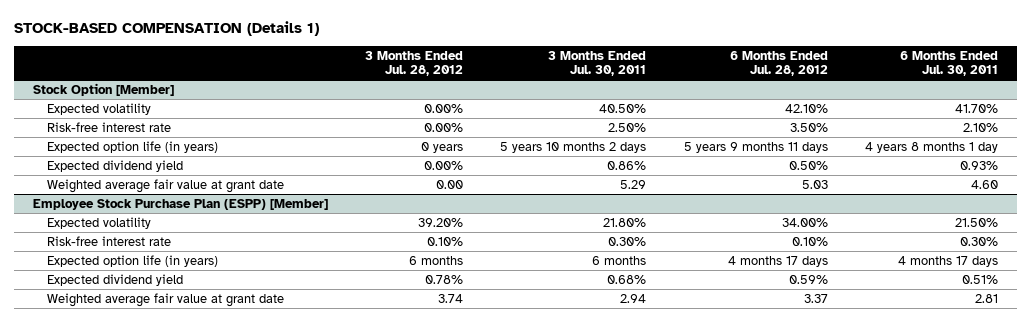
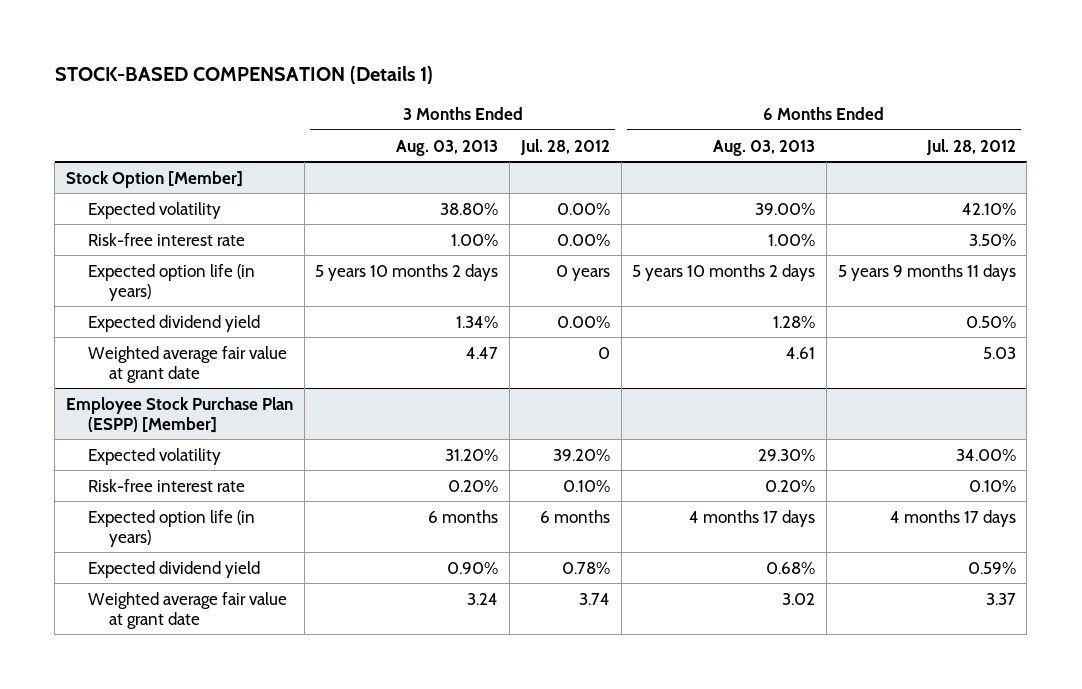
[548,50,647,77] 3 Months Ended Jul. 30, 2011 -> none
[900,50,999,77] 6 Months Ended Jul. 30, 2011 -> none
none -> [396,139,499,156] Aug. 03, 2013
none -> [713,139,816,156] Aug. 03, 2013
[436,179,464,189] 0.00 -> [597,346,610,359] 0

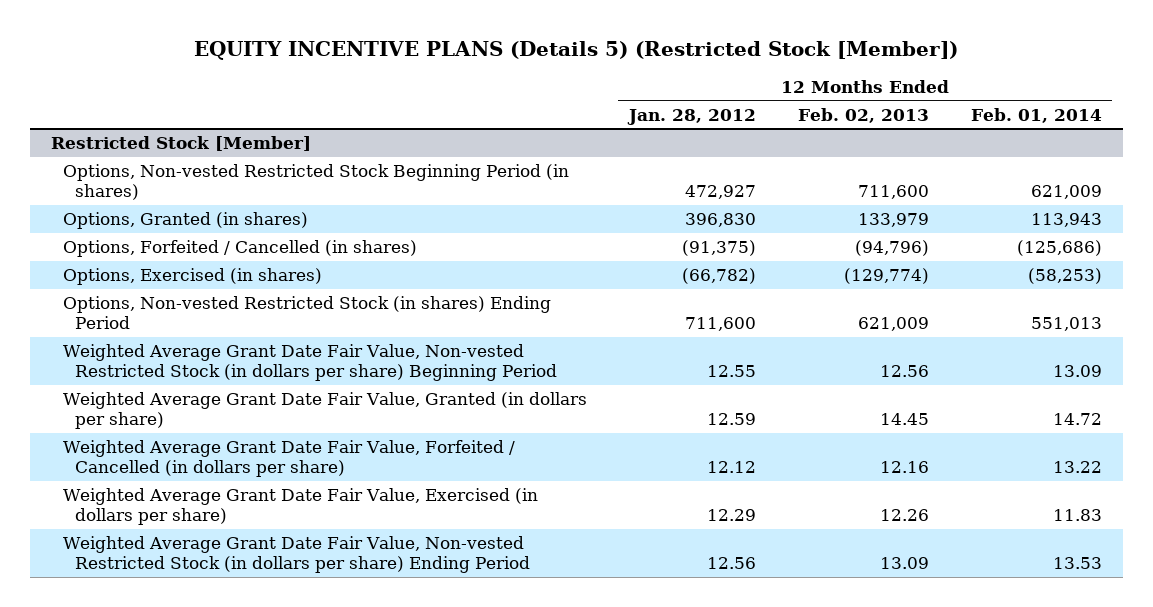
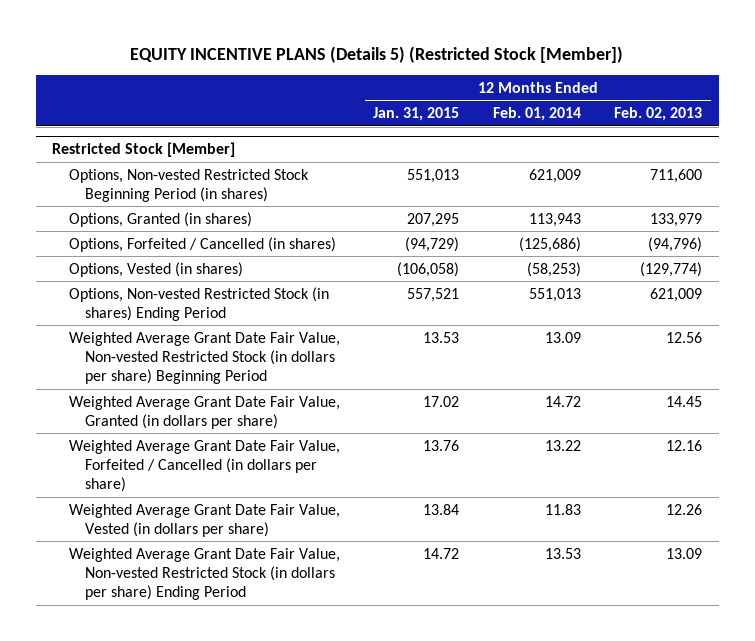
[626,108,756,125] Jan. 28, 2012 -> none
none -> [373,106,460,121] Jan. 31, 2015
[63,268,323,286] Options, Exercised (in shares) -> [68,261,243,277] Options, Vested (in shares)
[63,488,539,525] Weighted Average Grant Date Fair Value, Exercised (in dollars per share) -> [68,503,340,537] Weighted Average Grant Date Fair Value, Vested (in dollars per share)

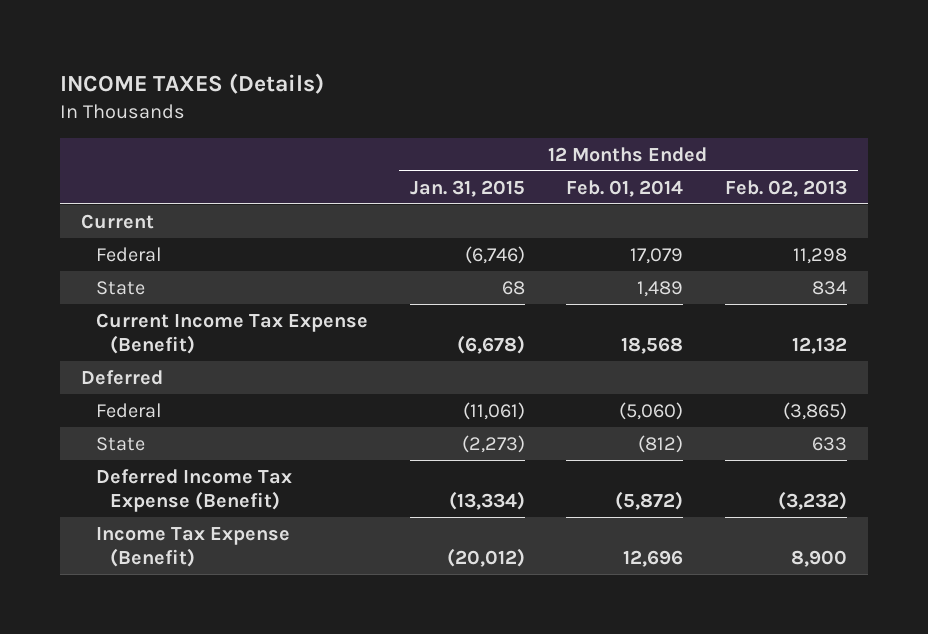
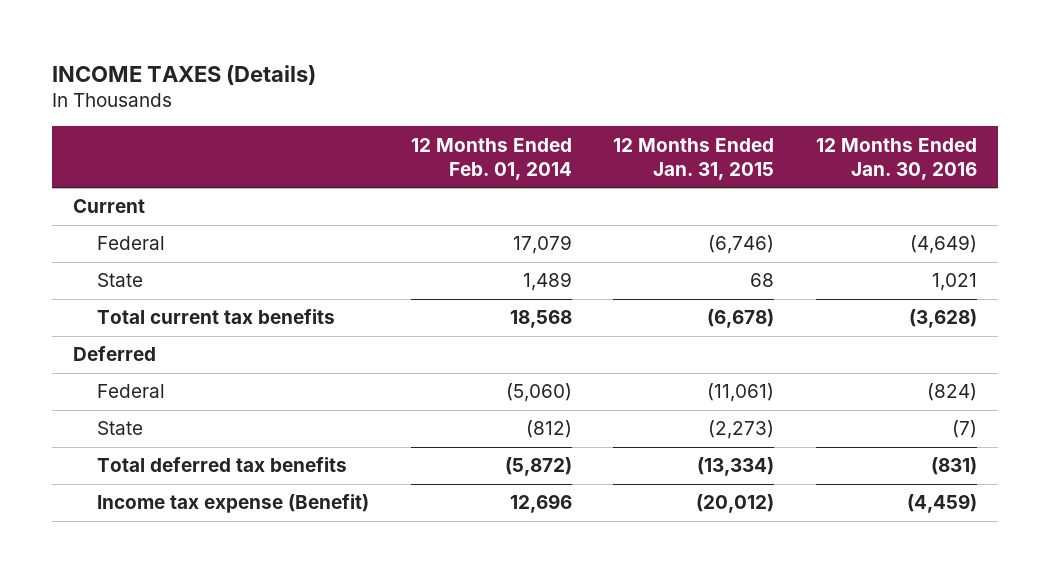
[725,179,848,197] Feb. 02, 2013 -> none
none -> [815,137,977,181] 12 Months Ended Jan. 30, 2016
[95,312,368,354] Current Income Tax Expense (Benefit) -> [97,309,336,325] Total current tax benefits
[95,468,292,512] Deferred Income Tax Expense (Benefit) -> [97,457,348,473] Total deferred tax benefits
[95,526,290,567] Income Tax Expense (Benefit) -> [97,494,370,514] Income tax expense (Benefit)

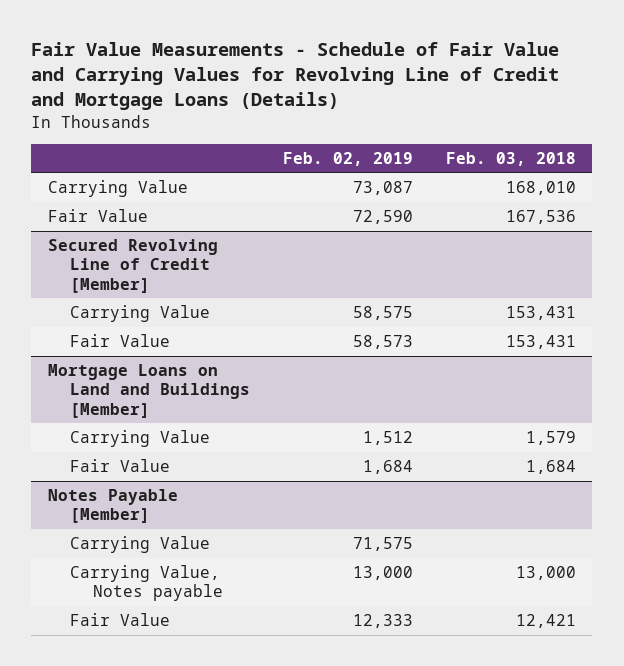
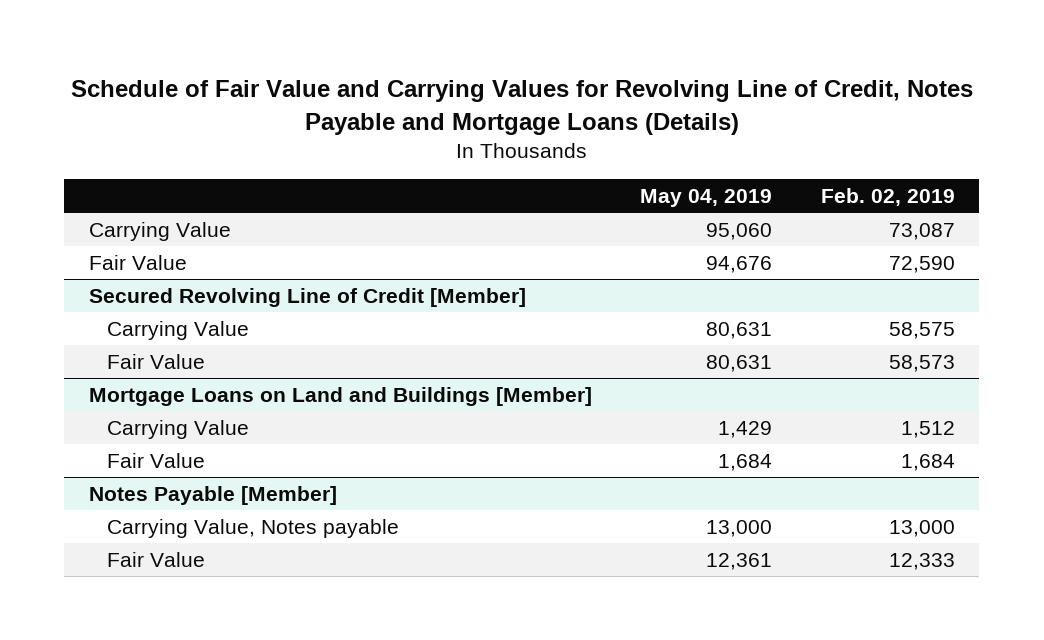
[31,42,560,110] Fair Value Measurements - Schedule of Fair Value and Carrying Values for Revolving Line of Credit and Mortgage Loans (Details) -> [70,80,973,135] Schedule of Fair Value and Carrying Values for Revolving Line of Credit, Notes Payable and Mortgage Loans (Details)
[445,151,576,166] Feb. 03, 2018 -> none
none -> [640,189,773,208] May 04, 2019
[70,536,211,554] Carrying Value -> none

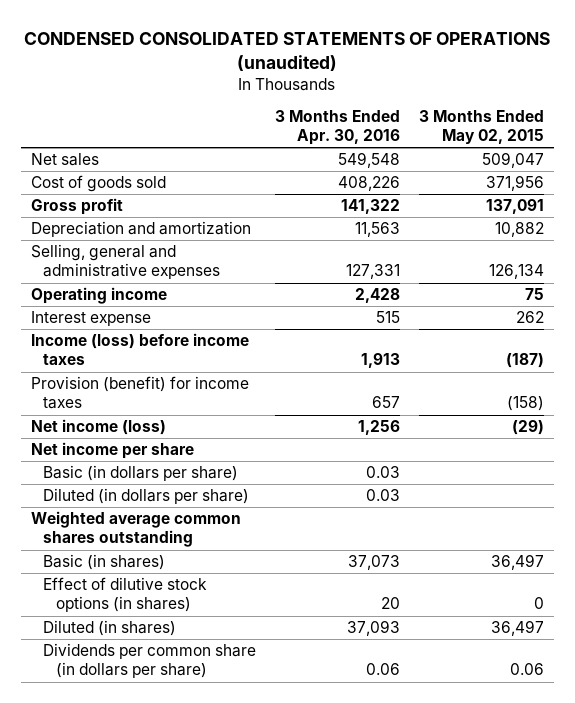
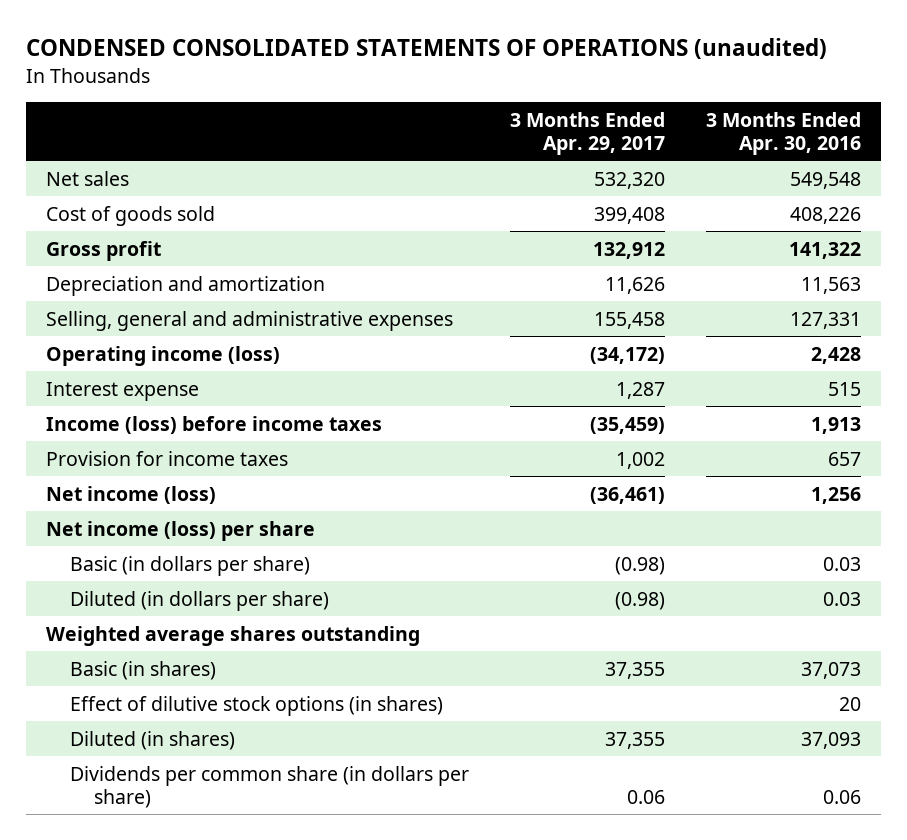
[419,110,545,145] 3 Months Ended May 02, 2015 -> none
none -> [509,112,665,156] 3 Months Ended Apr. 29, 2017
[30,287,167,305] Operating income -> [46,345,281,366] Operating income (loss)
[30,376,249,410] Provision (benefit) for income taxes -> [46,450,289,466] Provision for income taxes
[30,442,194,460] Net income per share -> [46,520,316,541] Net income (loss) per share
[30,511,241,548] Weighted average common shares outstanding -> [46,625,421,646] Weighted average shares outstanding

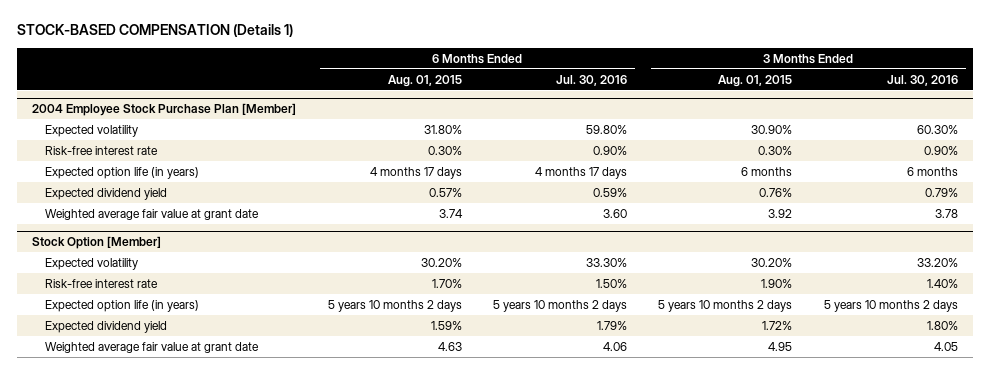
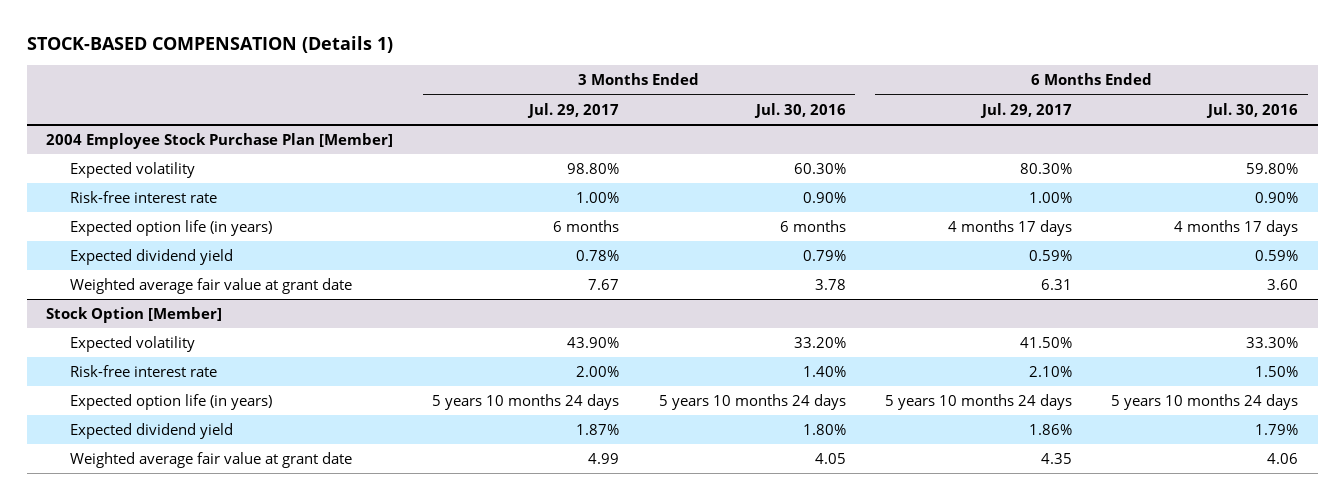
[387,74,462,87] Aug. 01, 2015 -> none
[718,74,793,87] Aug. 01, 2015 -> none
none -> [527,102,620,118] Jul. 29, 2017
none -> [979,102,1072,118] Jul. 29, 2017
[493,300,628,313] 5 years 10 months 2 days -> [1111,394,1299,411] 5 years 10 months 24 days
[823,300,958,313] 5 years 10 months 2 days -> [658,394,846,411] 5 years 10 months 24 days

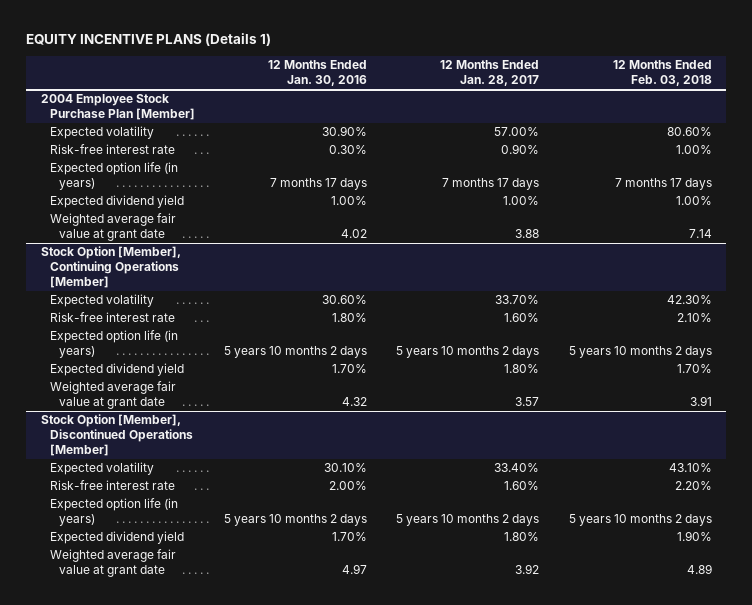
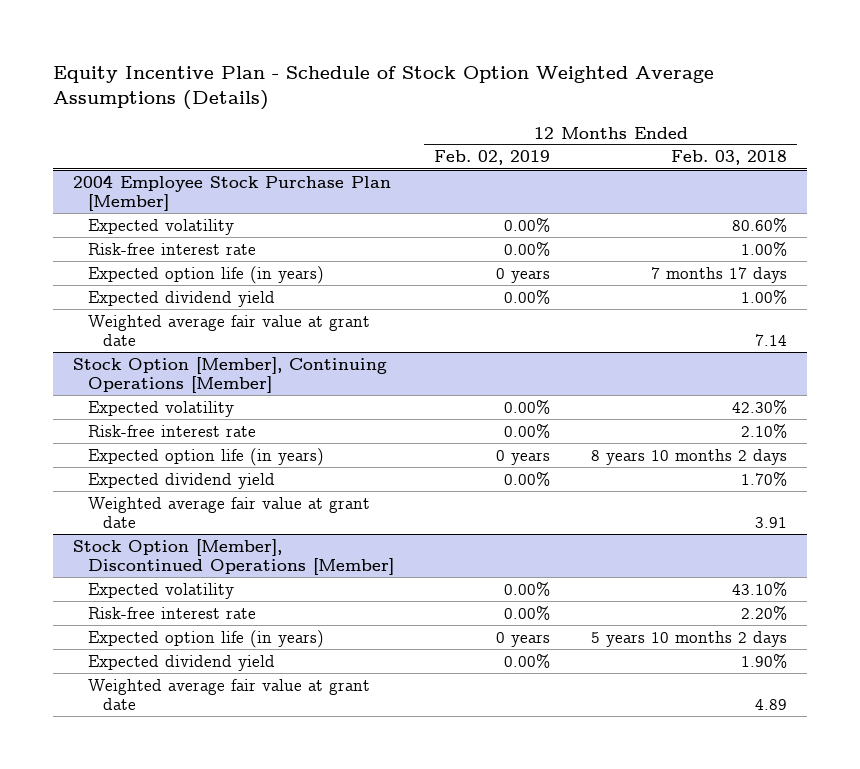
[25,33,271,47] EQUITY INCENTIVE PLANS (Details 1) -> [52,65,714,111] Equity Incentive Plan - Schedule of Stock Option Weighted Average Assumptions (Details)
[267,60,367,87] 12 Months Ended Jan. 30, 2016 -> none
[440,60,540,87] 12 Months Ended Jan. 28, 2017 -> none
none -> [434,150,551,166] Feb. 02, 2019
[568,346,712,359] 5 years 10 months 2 days -> [590,448,787,465] 8 years 10 months 2 days

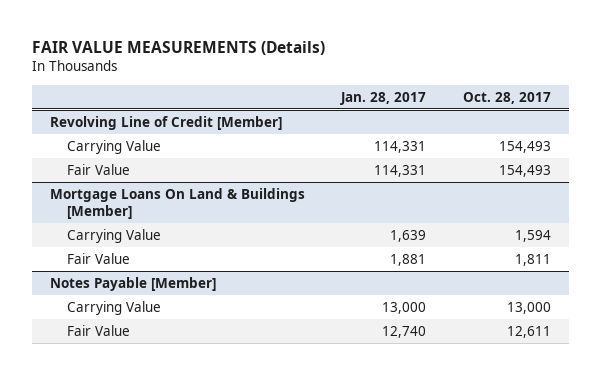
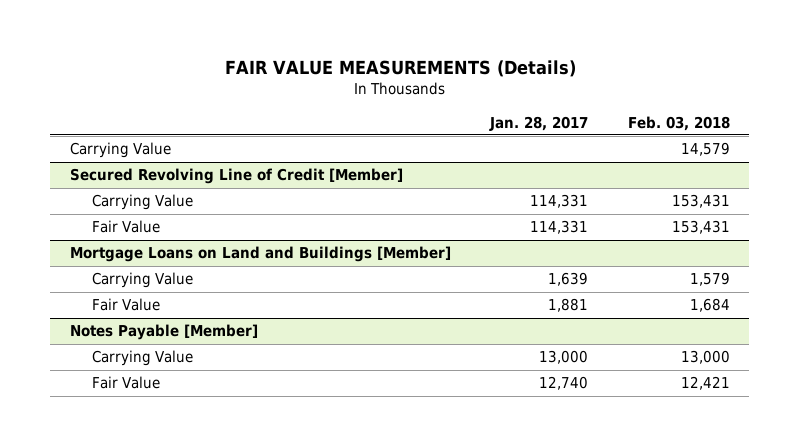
[462,91,551,104] Oct. 28, 2017 -> none
none -> [627,115,730,131] Feb. 03, 2018
none -> [70,142,172,159] Carrying Value
[50,115,283,130] Revolving Line of Credit [Member] -> [70,168,404,185] Secured Revolving Line of Credit [Member]
[50,187,306,219] Mortgage Loans On Land & Buildings [Member] -> [70,246,452,263] Mortgage Loans on Land and Buildings [Member]

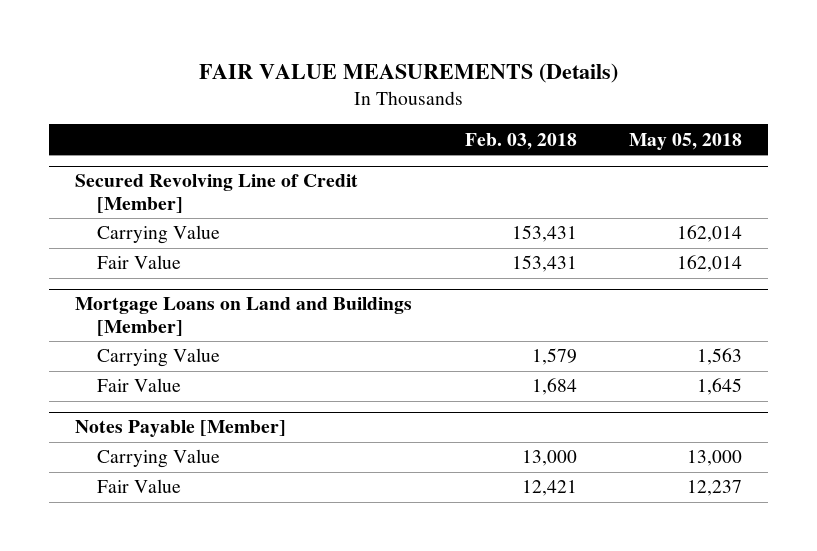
[489,115,589,131] Jan. 28, 2017 -> none
none -> [628,132,742,150] May 05, 2018
[70,142,172,159] Carrying Value -> none

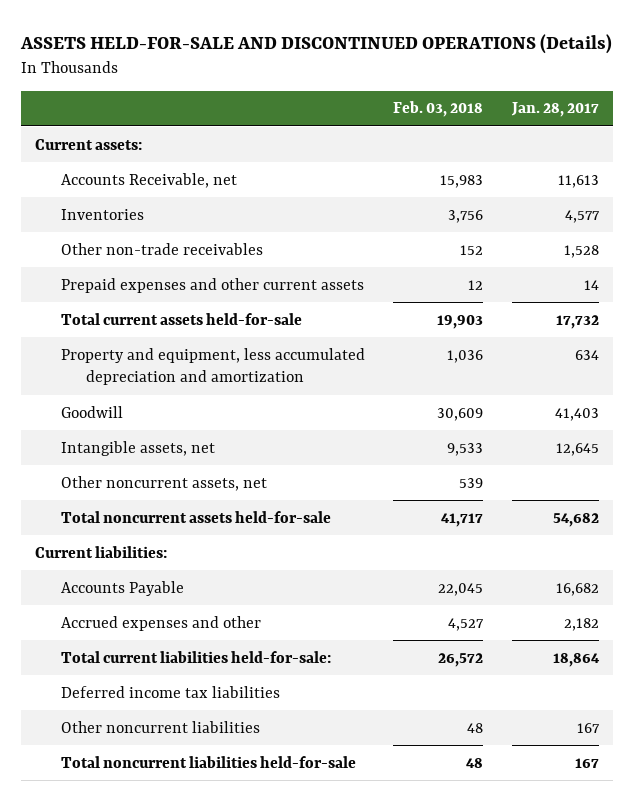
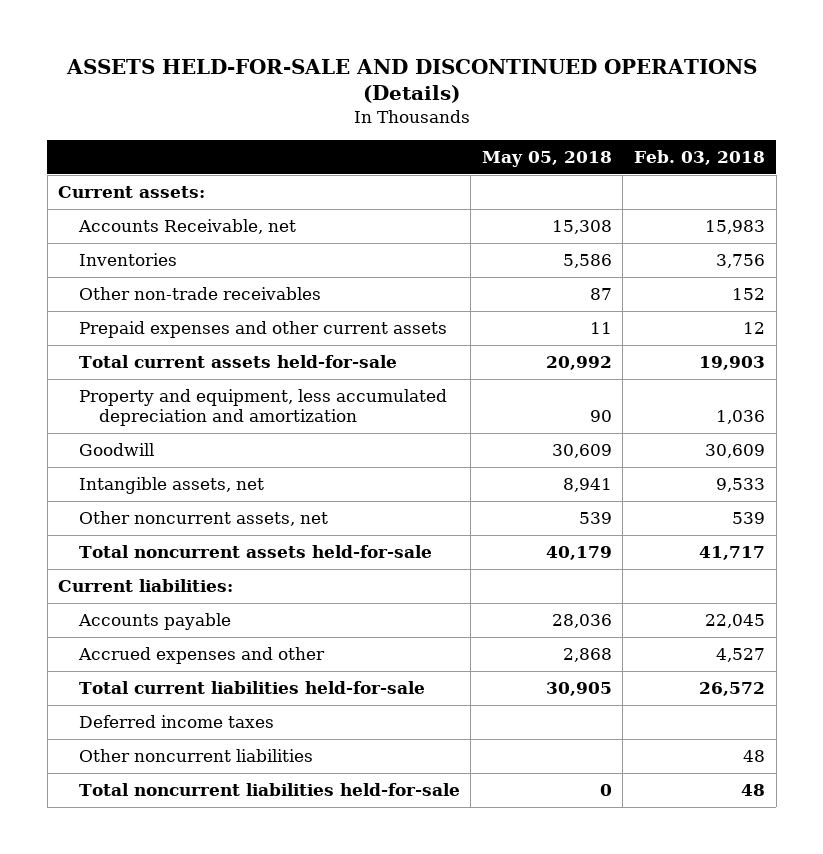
[511,102,600,118] Jan. 28, 2017 -> none
none -> [481,151,612,168] May 05, 2018
[60,580,184,596] Accounts Payable -> [77,613,231,631] Accounts payable
[60,650,331,663] Total current liabilities held-for-sale: -> [78,681,425,695] Total current liabilities held-for-sale
[60,685,280,698] Deferred income tax liabilities -> [78,715,274,729] Deferred income taxes

